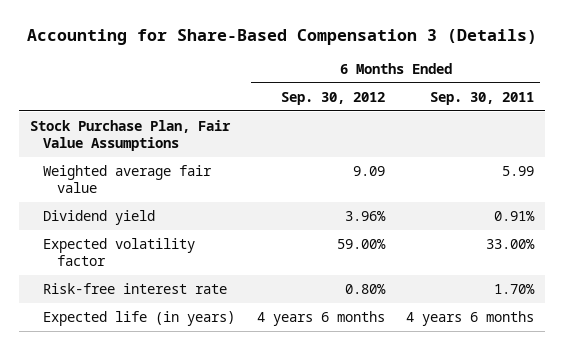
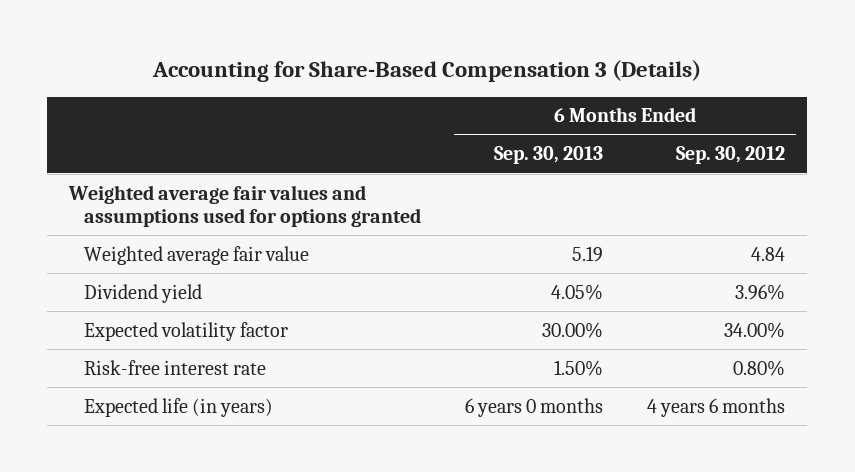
[430,91,535,105] Sep. 30, 2011 -> none
none -> [494,146,604,165] Sep. 30, 2013
[29,120,231,152] Stock Purchase Plan, Fair Value Assumptions -> [68,184,422,227] Weighted average fair values and assumptions used for options granted
[352,166,385,177] 9.09 -> [751,246,786,261] 4.84
[336,239,386,250] 59.00% -> [724,321,786,338] 34.00%

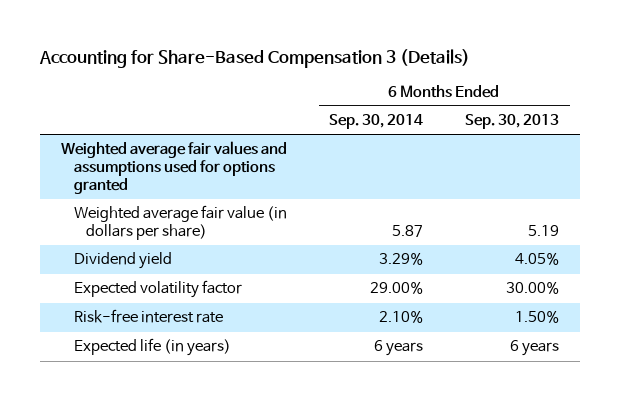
[676,146,786,165] Sep. 30, 2012 -> none
none -> [329,114,424,130] Sep. 30, 2014
[84,245,310,265] Weighted average fair value -> [73,205,287,241] Weighted average fair value (in dollars per share)
[465,397,604,417] 6 years 0 months -> [510,340,560,357] 6 years

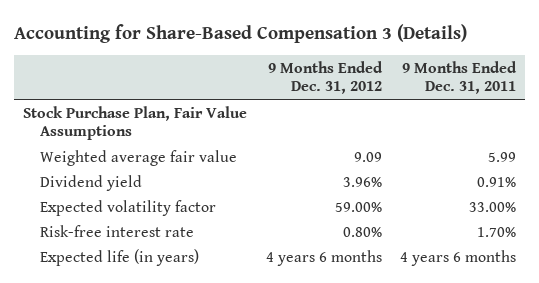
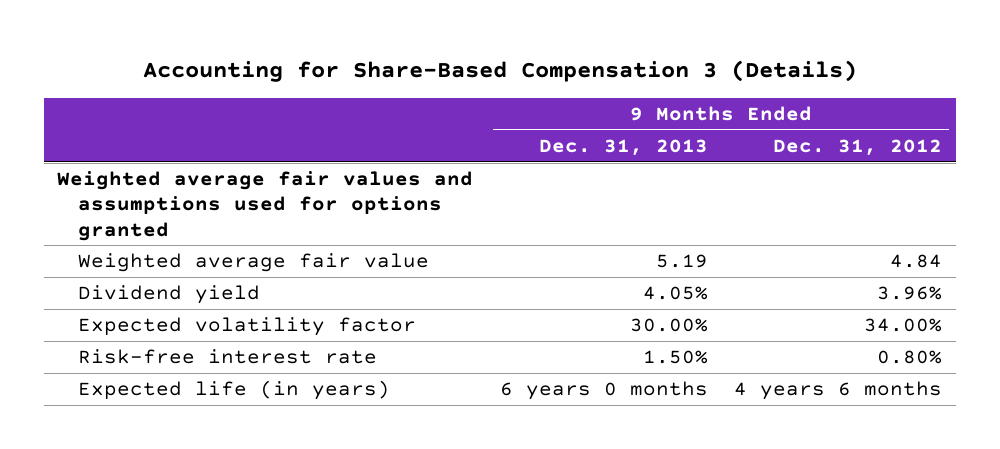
[401,60,517,95] 9 Months Ended Dec. 31, 2011 -> none
none -> [538,138,708,156] Dec. 31, 2013
[23,105,248,141] Stock Purchase Plan, Fair Value Assumptions -> [57,171,474,241] Weighted average fair values and assumptions used for options granted
[353,151,382,162] 9.09 -> [890,254,943,269] 4.84
[334,201,382,212] 59.00% -> [864,318,943,333] 34.00%

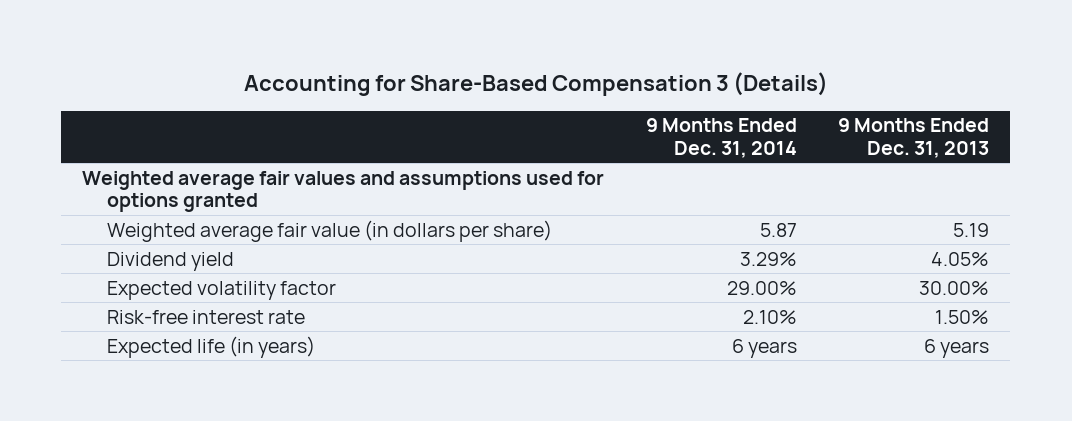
[773,138,943,156] Dec. 31, 2012 -> none
none -> [645,118,797,158] 9 Months Ended Dec. 31, 2014
[77,253,429,273] Weighted average fair value -> [106,219,552,242] Weighted average fair value (in dollars per share)
[499,381,708,401] 6 years 0 months -> [924,338,990,358] 6 years

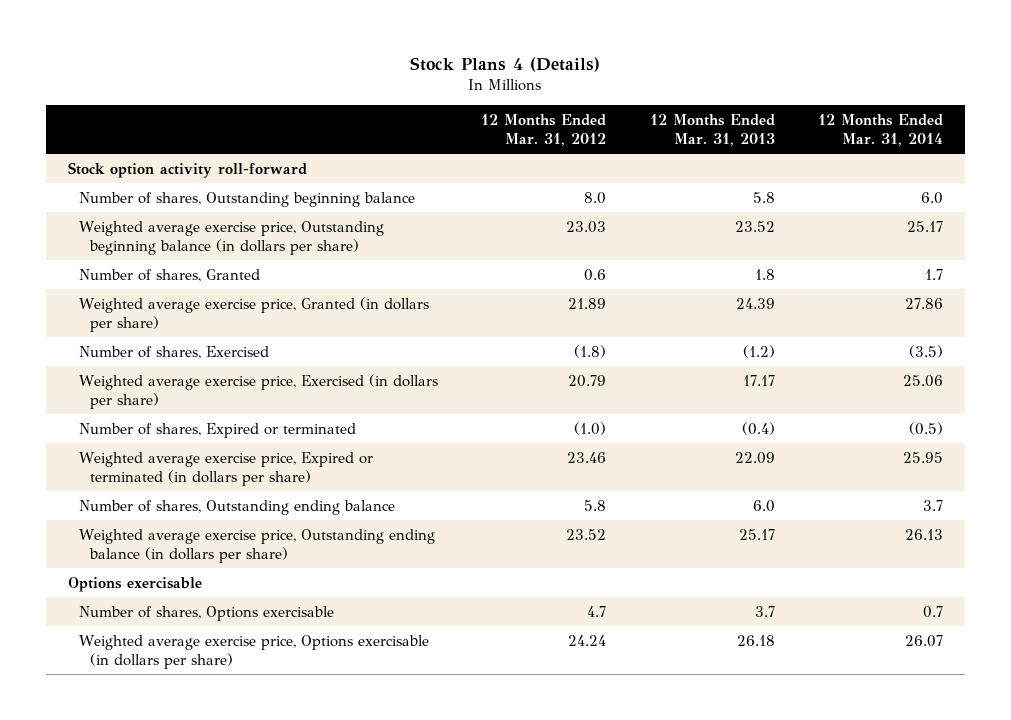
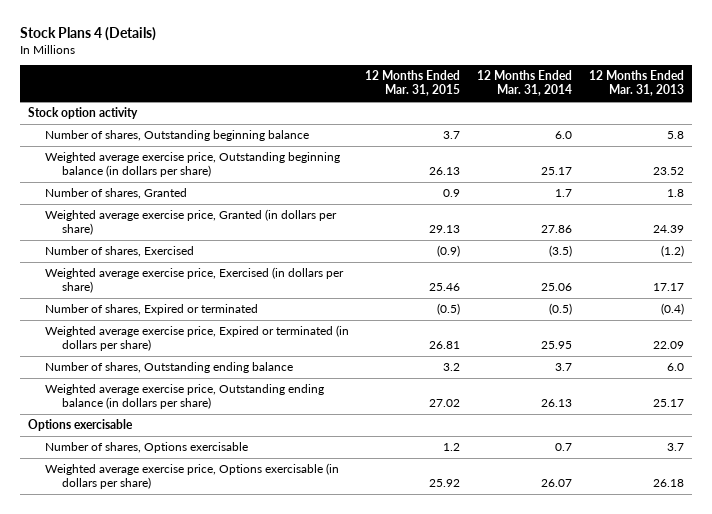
[481,113,607,147] 12 Months Ended Mar. 31, 2012 -> none
none -> [365,70,461,97] 12 Months Ended Mar. 31, 2015
[67,161,307,178] Stock option activity roll-forward -> [28,107,139,120] Stock option activity

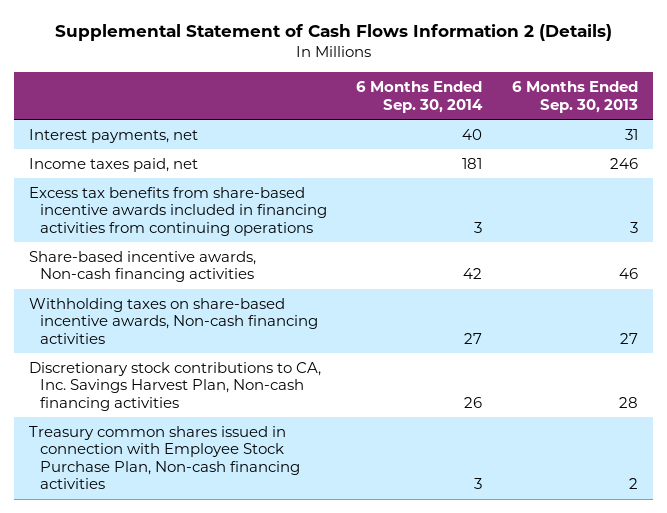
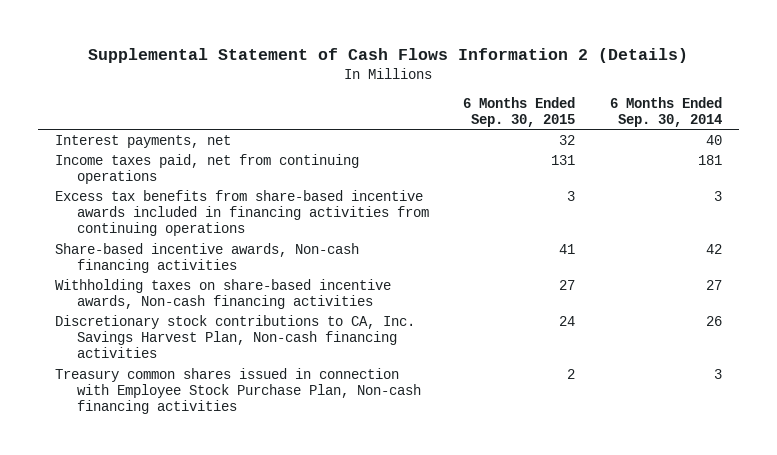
[512,81,639,113] 6 Months Ended Sep. 30, 2013 -> none
none -> [463,96,576,128] 6 Months Ended Sep. 30, 2015
[29,157,199,172] Income taxes paid, net -> [55,153,360,184] Income taxes paid, net from continuing operations

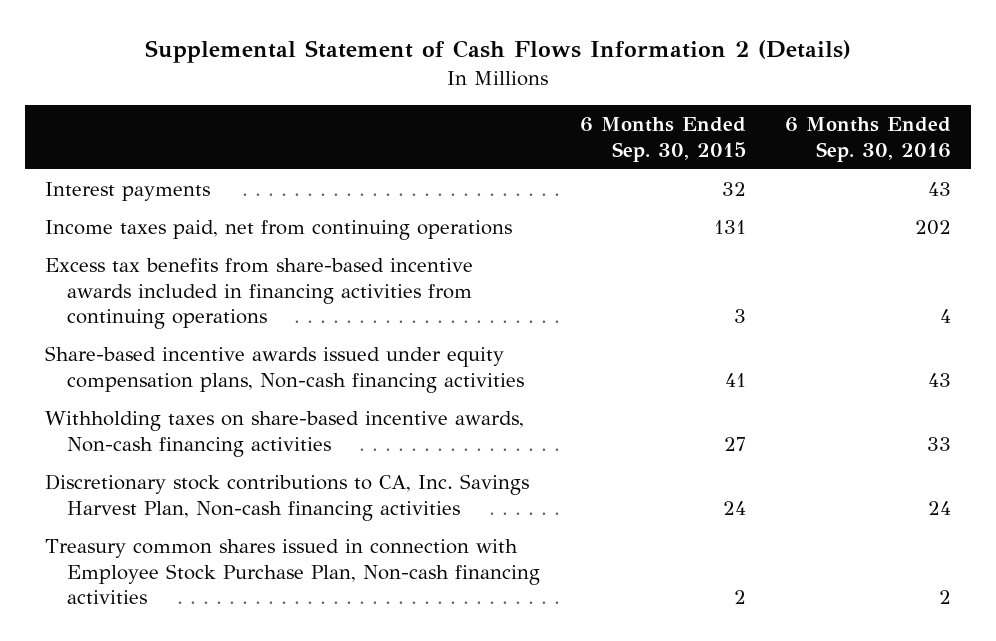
[609,96,722,128] 6 Months Ended Sep. 30, 2014 -> none
none -> [785,117,952,162] 6 Months Ended Sep. 30, 2016
[55,134,232,148] Interest payments, net -> [45,182,211,202] Interest payments
[55,242,360,273] Share-based incentive awards, Non-cash financing activities -> [45,346,524,393] Share-based incentive awards issued under equity compensation plans, Non-cash financing activities

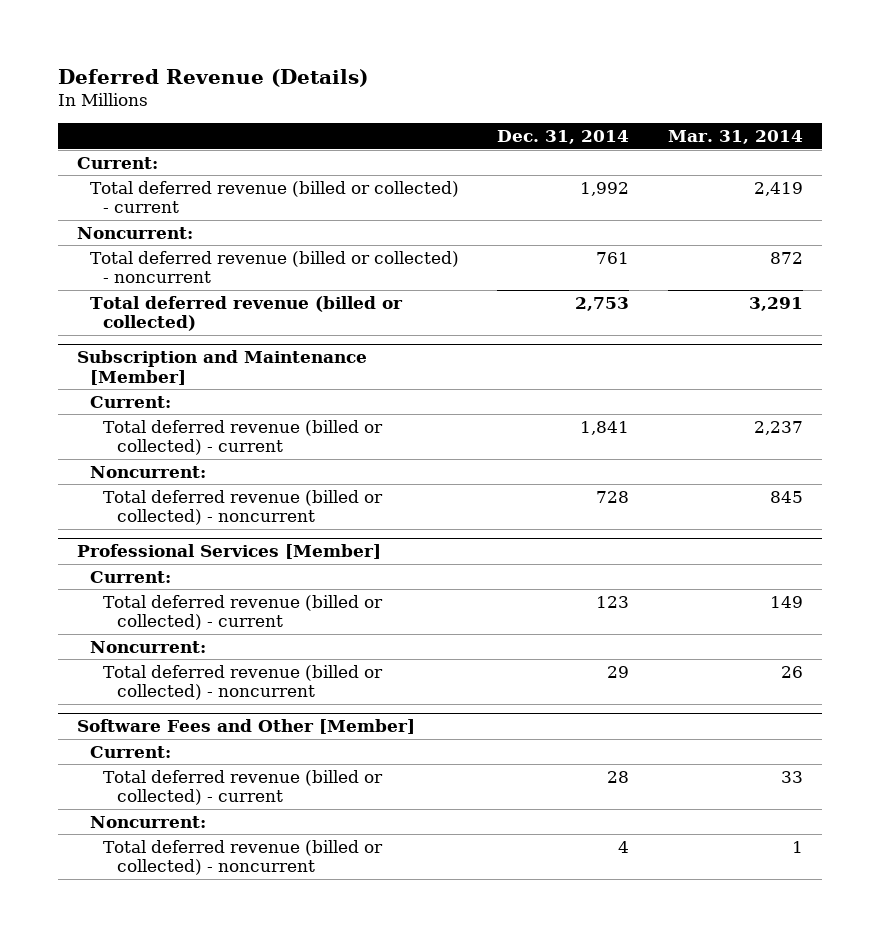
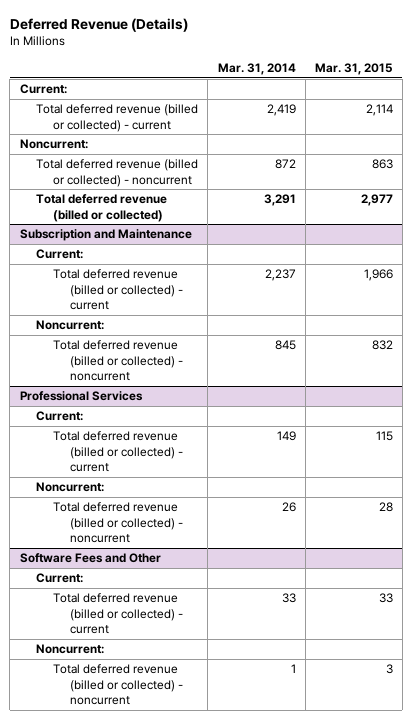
[497,130,630,145] Dec. 31, 2014 -> none
none -> [314,62,393,75] Mar. 31, 2015
[76,350,367,385] Subscription and Maintenance [Member] -> [19,229,192,242] Subscription and Maintenance
[76,544,381,560] Professional Services [Member] -> [19,391,143,402] Professional Services
[76,719,415,735] Software Fees and Other [Member] -> [19,553,161,564] Software Fees and Other

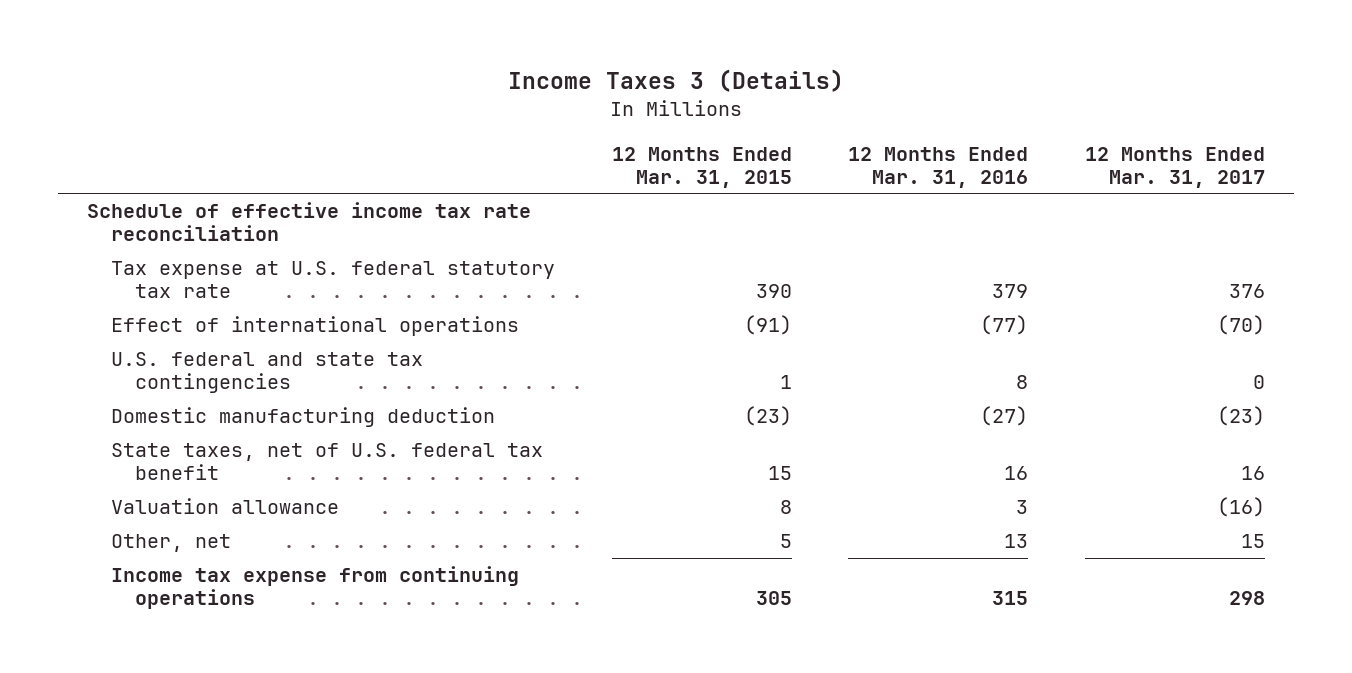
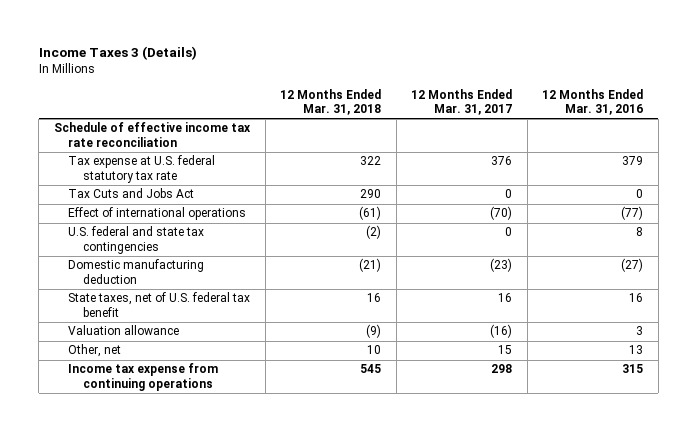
[611,146,792,188] 12 Months Ended Mar. 31, 2015 -> none
none -> [280,88,382,116] 12 Months Ended Mar. 31, 2018
none -> [68,188,195,199] Tax Cuts and Jobs Act

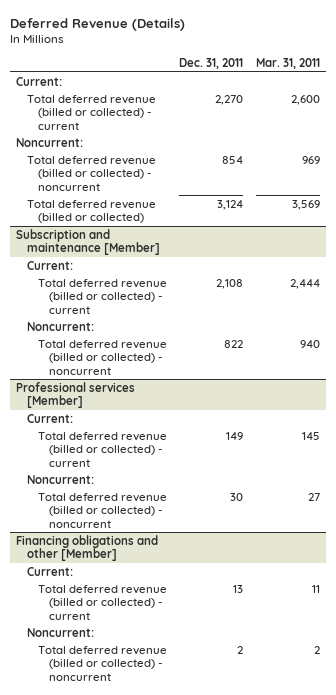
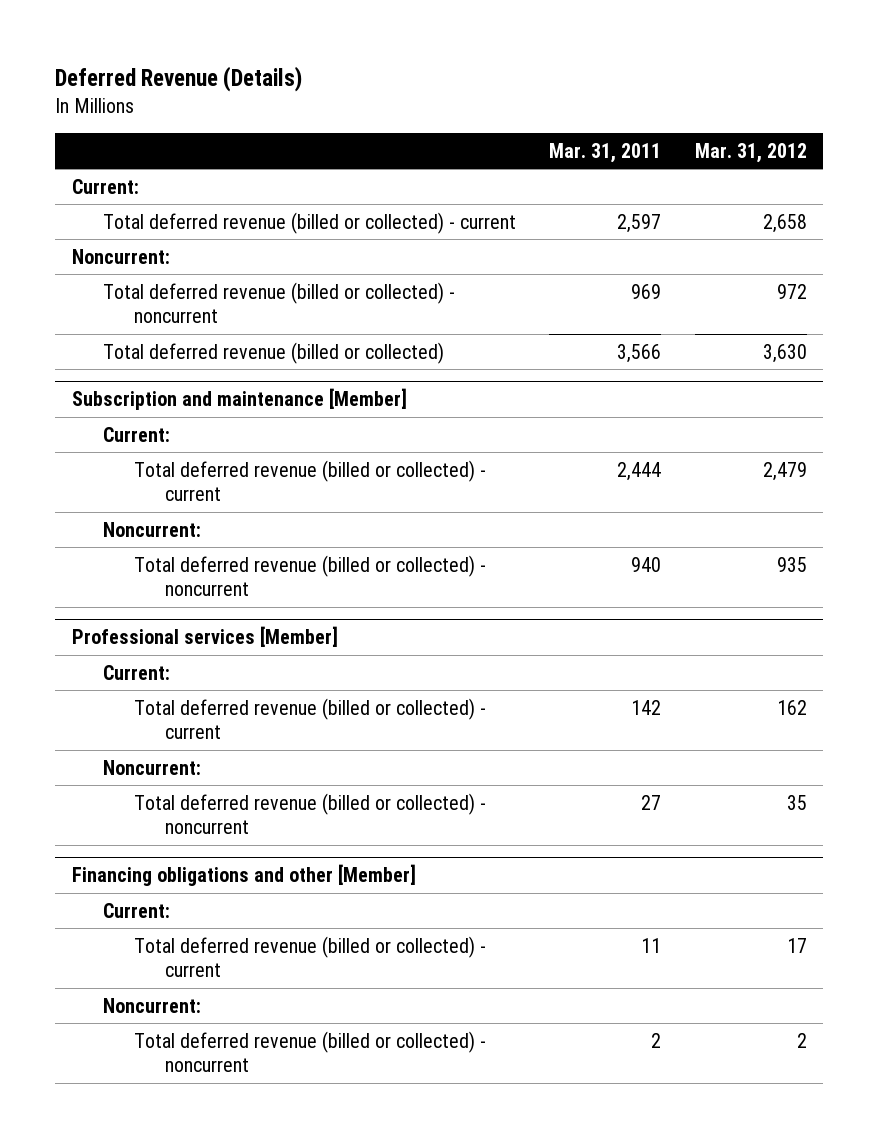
[179,58,244,70] Dec. 31, 2011 -> none
none -> [694,142,807,163] Mar. 31, 2012
[290,94,320,105] 2,600 -> [617,213,662,233] 2,597
[291,199,320,210] 3,569 -> [617,343,662,363] 3,566
[301,431,320,440] 145 -> [631,699,662,715] 142

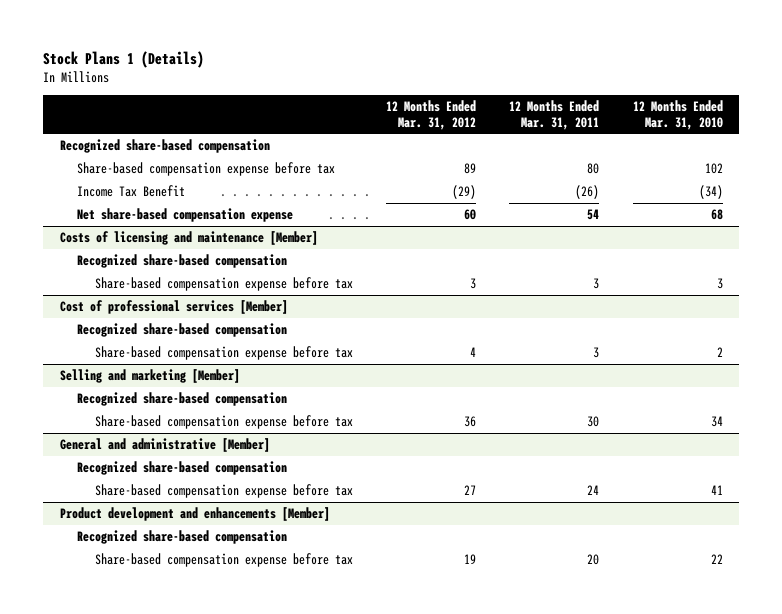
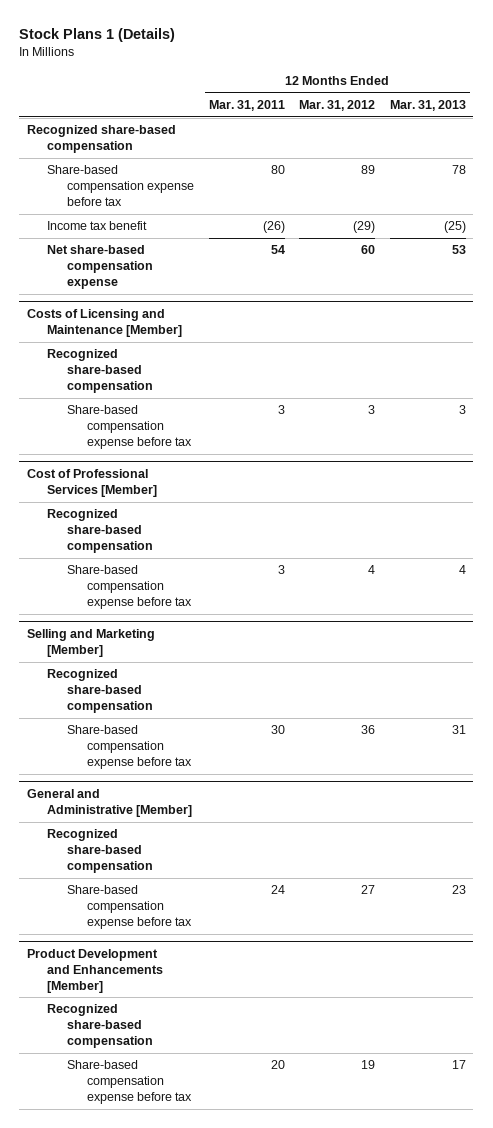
[632,100,723,130] 12 Months Ended Mar. 31, 2010 -> none
none -> [389,99,466,111] Mar. 31, 2013
[77,185,186,198] Income Tax Benefit -> [46,221,147,231] Income tax benefit
[59,231,318,246] Costs of licensing and maintenance [Member] -> [26,309,182,338] Costs of Licensing and Maintenance [Member]
[59,300,288,315] Cost of professional services [Member] -> [26,469,157,498] Cost of Professional Services [Member]
[59,369,240,384] Selling and marketing [Member] -> [26,629,155,658] Selling and Marketing [Member]
[59,438,270,453] General and administrative [Member] -> [26,789,192,818] General and Administrative [Member]
[59,507,330,522] Product development and enhancements [Member] -> [26,949,163,993] Product Development and Enhancements [Member]

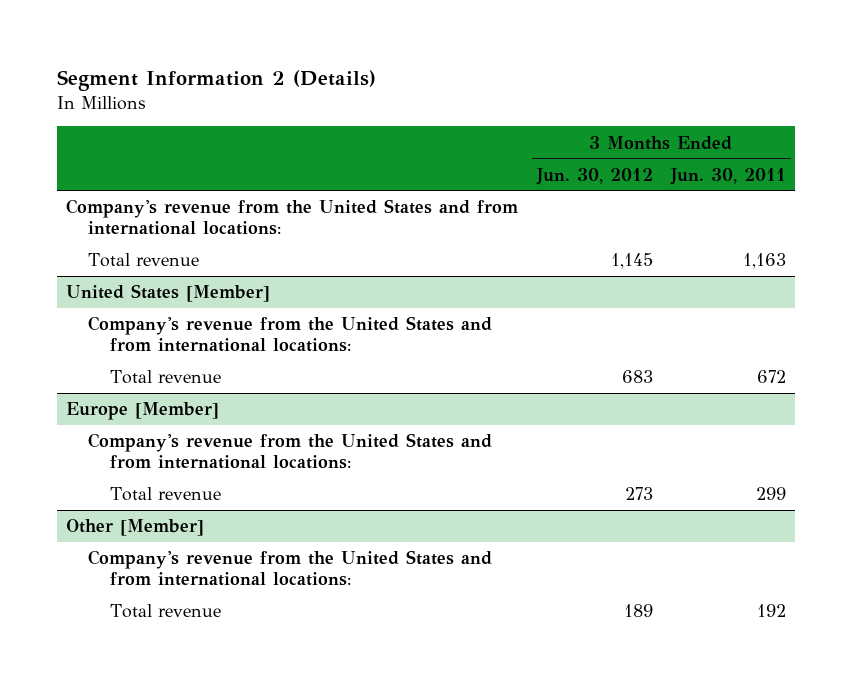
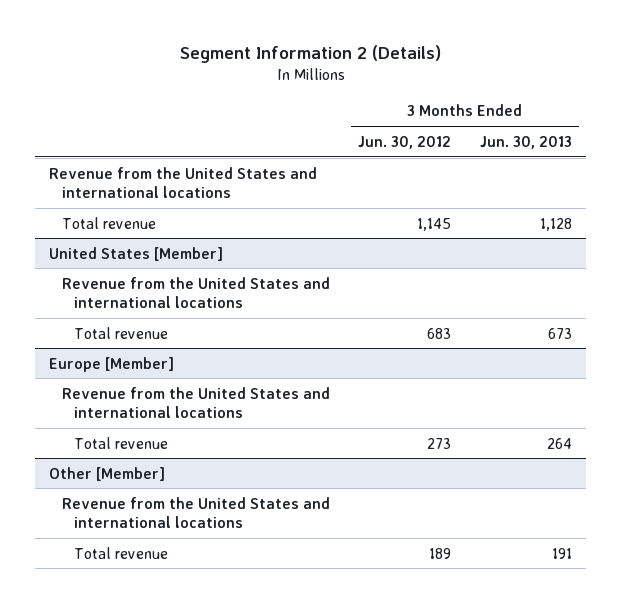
[670,167,787,185] Jun. 30, 2011 -> none
none -> [479,135,572,149] Jun. 30, 2013
[66,199,519,236] Company's revenue from the United States and from international locations: -> [49,166,318,198] Revenue from the United States and international locations
[88,316,493,353] Company's revenue from the United States and from international locations: -> [61,276,330,308] Revenue from the United States and international locations
[88,433,493,470] Company's revenue from the United States and from international locations: -> [61,386,330,418] Revenue from the United States and international locations
[88,550,493,587] Company's revenue from the United States and from international locations: -> [61,496,330,528] Revenue from the United States and international locations

